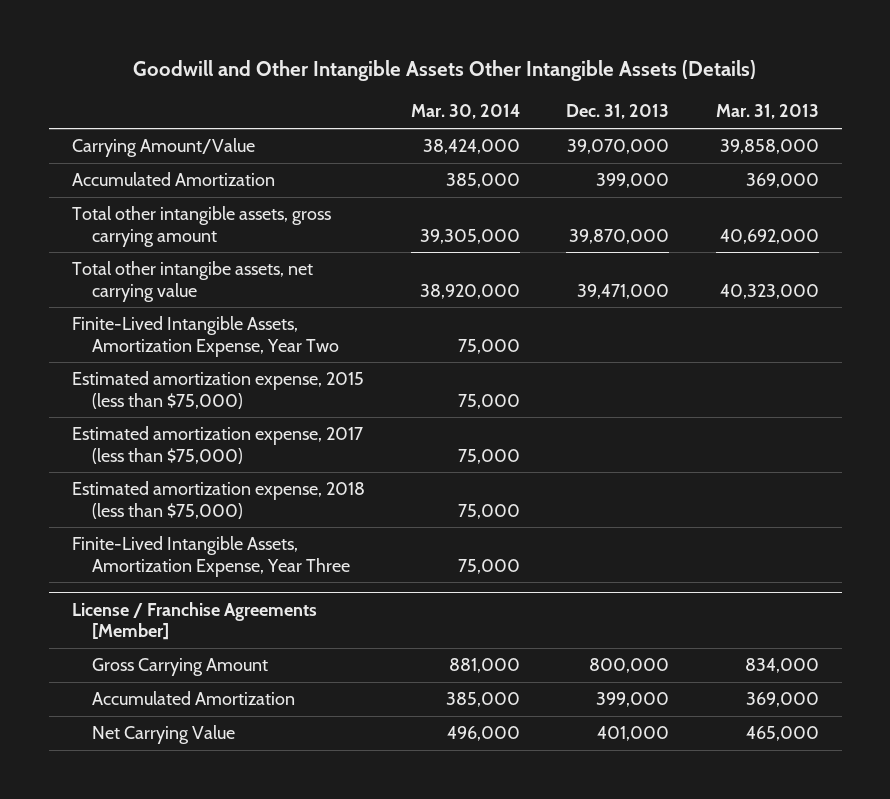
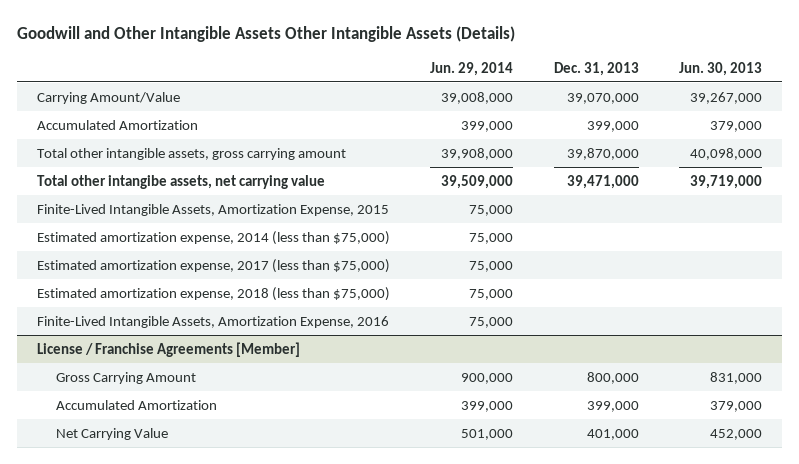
[411,104,521,120] Mar. 30, 2014 -> none
[715,104,819,120] Mar. 31, 2013 -> none
none -> [430,61,514,76] Jun. 29, 2014
none -> [678,61,762,76] Jun. 30, 2013
[71,316,339,357] Finite-Lived Intangible Assets, Amortization Expense, Year Two -> [36,203,389,216] Finite-Lived Intangible Assets, Amortization Expense, 2015
[71,371,364,409] Estimated amortization expense, 2015 (less than $75,000) -> [36,230,390,245] Estimated amortization expense, 2014 (less than $75,000)
[71,536,350,577] Finite-Lived Intangible Assets, Amortization Expense, Year Three -> [36,315,389,328] Finite-Lived Intangible Assets, Amortization Expense, 2016

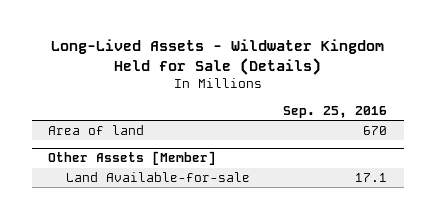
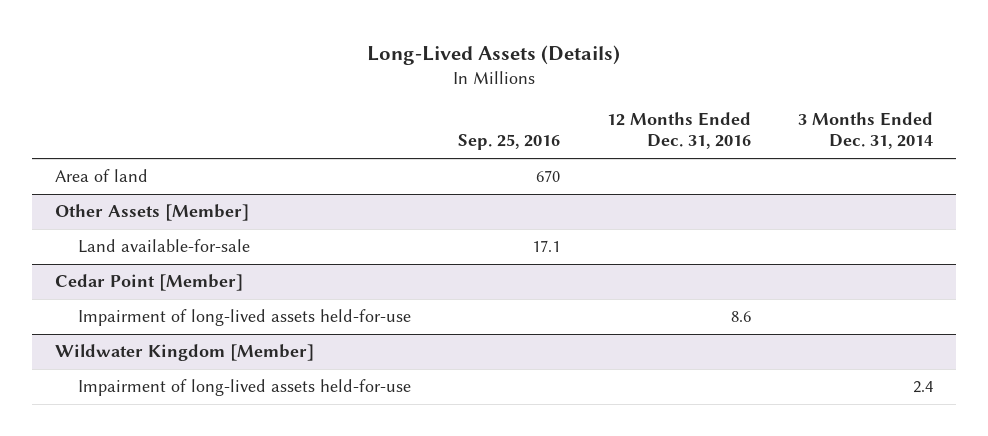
[50,39,384,76] Long-Lived Assets - Wildwater Kingdom Held for Sale (Details) -> [366,44,620,65] Long-Lived Assets (Details)
none -> [606,112,751,150] 12 Months Ended Dec. 31, 2016
none -> [797,112,933,150] 3 Months Ended Dec. 31, 2014
[65,172,250,183] Land Available-for-sale -> [78,239,251,254] Land available-for-sale
none -> [55,274,244,292] Cedar Point [Member]
none -> [78,309,412,327] Impairment of long-lived assets held-for-use
none -> [55,344,315,362] Wildwater Kingdom [Member]
none -> [78,379,412,397] Impairment of long-lived assets held-for-use

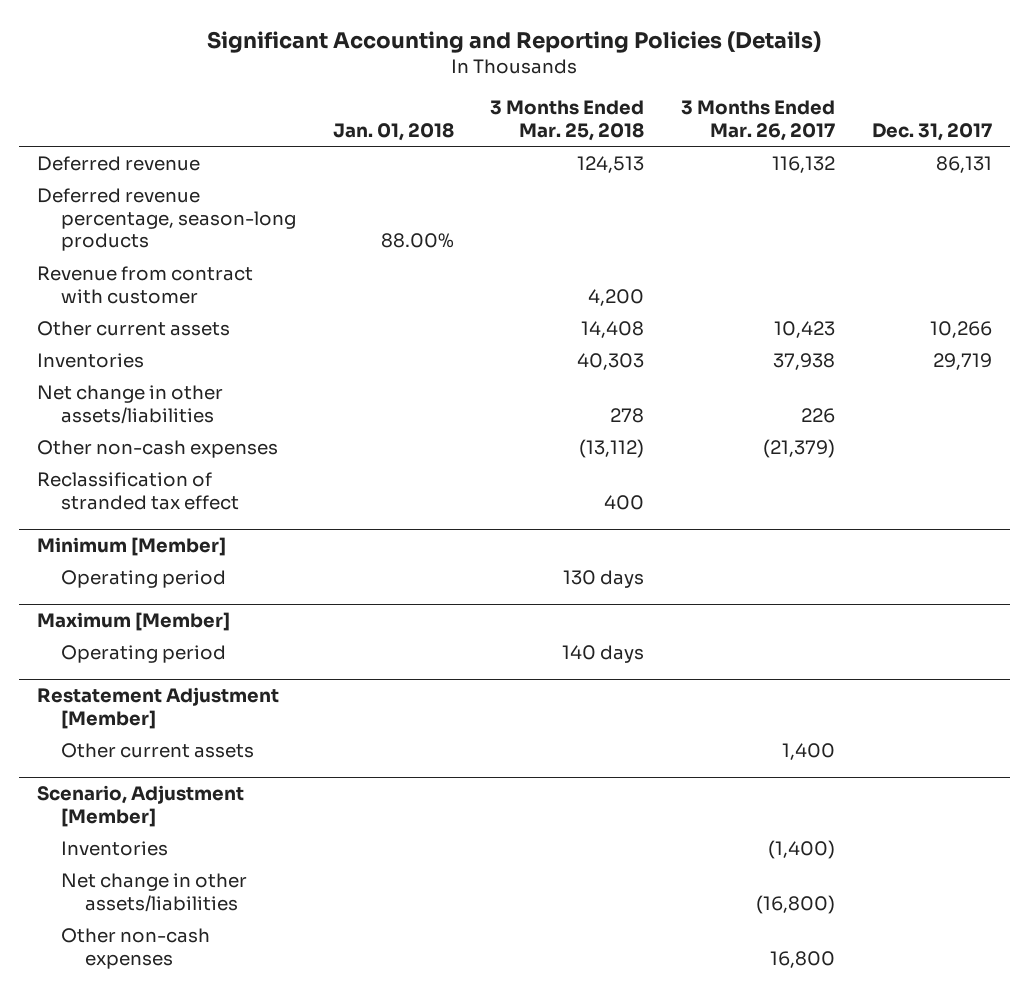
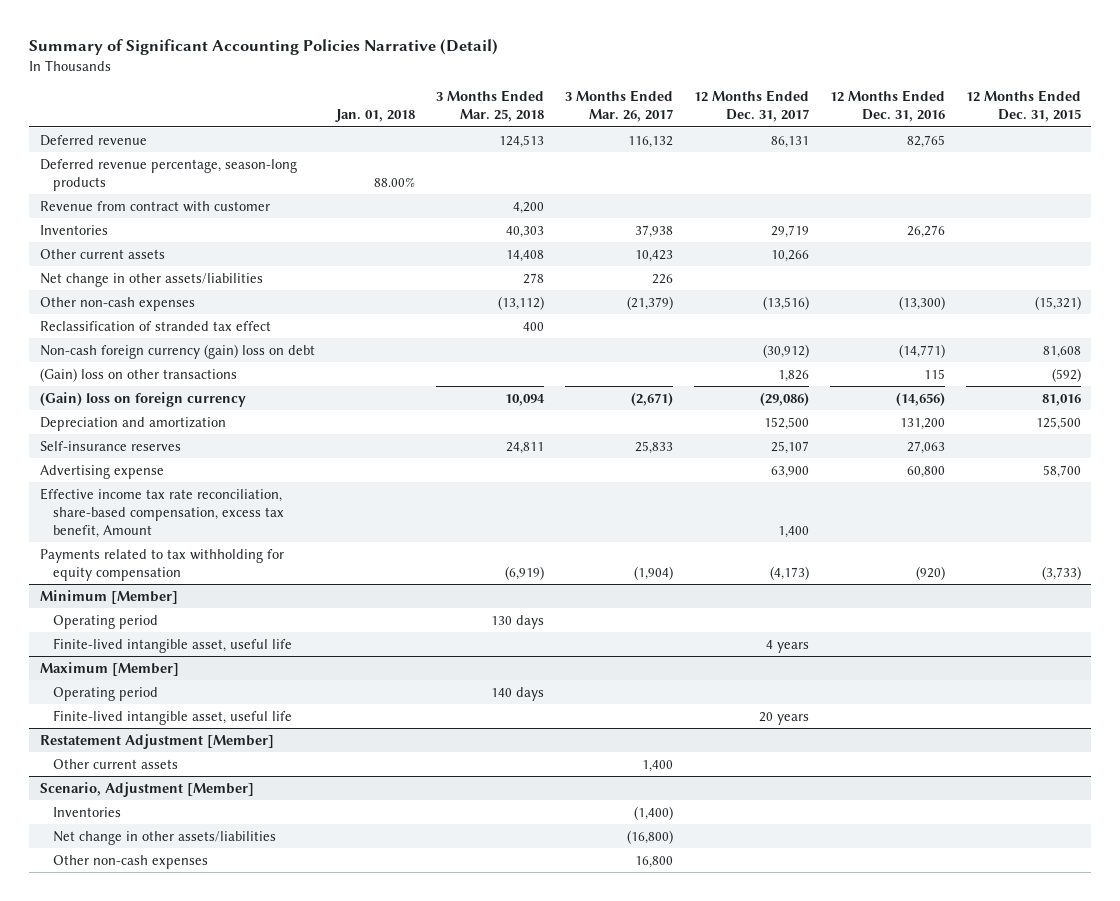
[207,30,822,53] Significant Accounting and Reporting Policies (Details) -> [28,39,498,56] Summary of Significant Accounting Policies Narrative (Detail)
[871,122,992,141] Dec. 31, 2017 -> none
none -> [693,90,809,123] 12 Months Ended Dec. 31, 2017
none -> [829,90,945,123] 12 Months Ended Dec. 31, 2016
none -> [965,90,1081,123] 12 Months Ended Dec. 31, 2015
[37,320,231,336] Other current assets -> [39,248,165,259] Other current assets
none -> [39,343,315,359] Non-cash foreign currency (gain) loss on debt
none -> [39,367,237,382] (Gain) loss on other transactions
none -> [39,391,246,407] (Gain) loss on foreign currency
none -> [39,416,226,431] Depreciation and amortization
none -> [39,440,181,451] Self-insurance reserves
none -> [39,464,164,479] Advertising expense
none -> [39,487,284,538] Effective income tax rate reconciliation, share-based compensation, excess tax benefit, Amount
none -> [39,548,284,581] Payments related to tax withholding for equity compensation
none -> [52,637,292,653] Finite-lived intangible asset, useful life
none -> [52,709,292,725] Finite-lived intangible asset, useful life

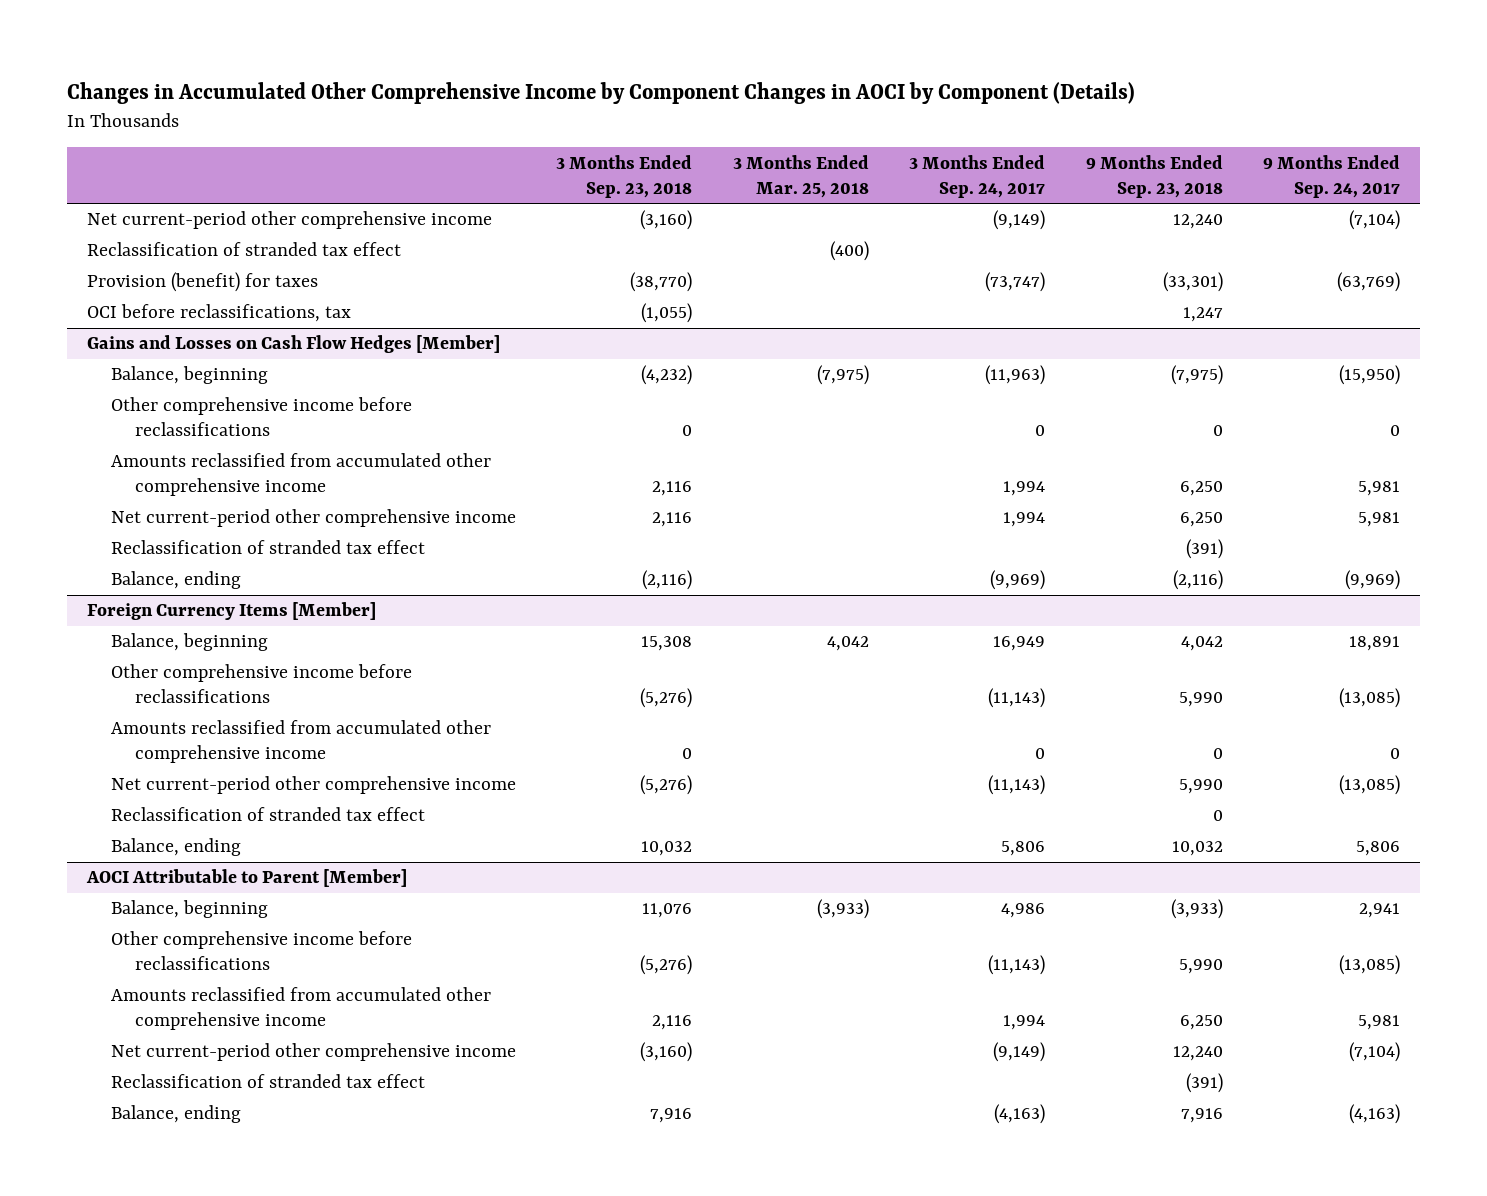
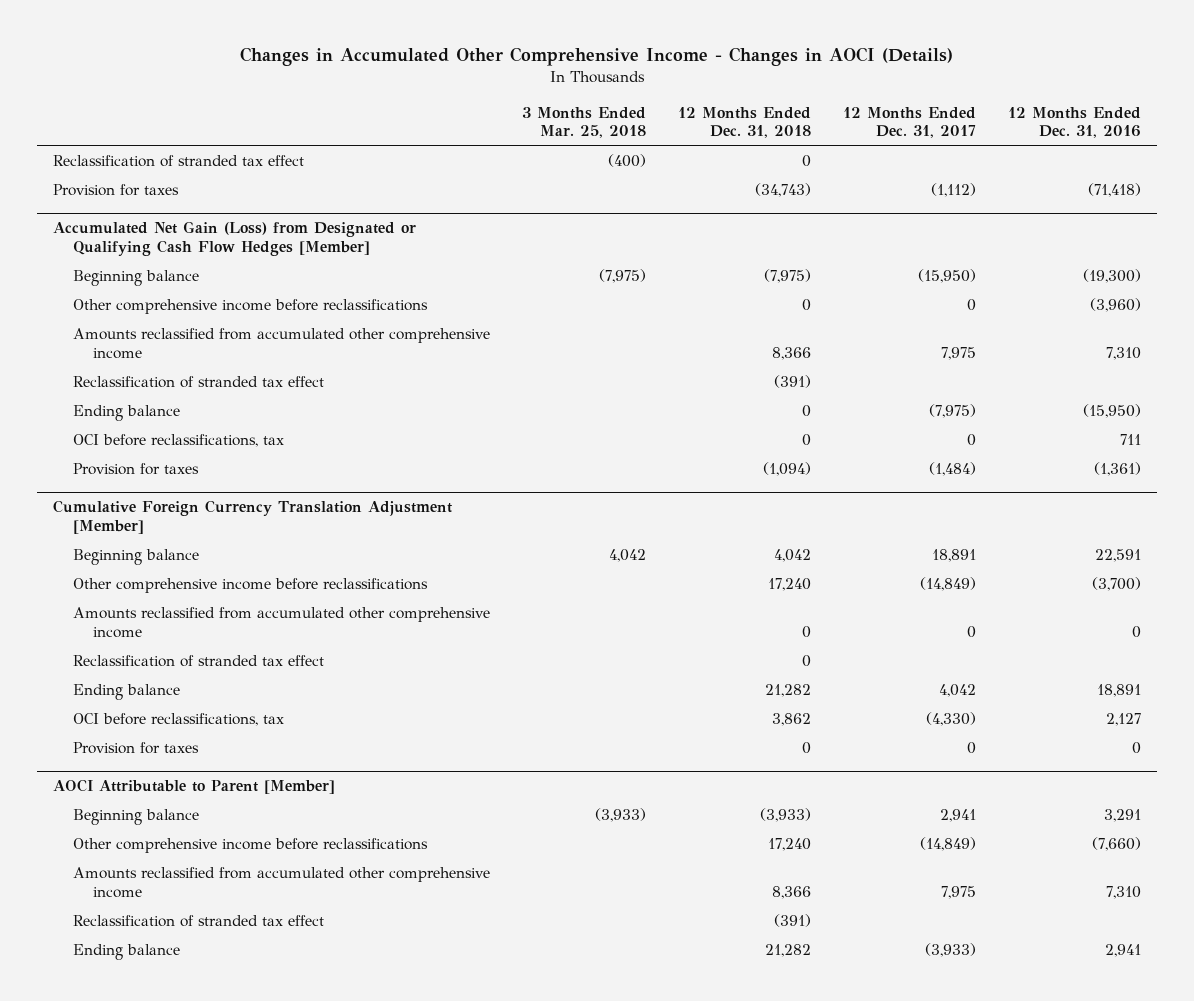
[66,81,1135,104] Changes in Accumulated Other Comprehensive Income by Component Changes in AOCI by Component (Details) -> [240,47,954,67] Changes in Accumulated Other Comprehensive Income - Changes in AOCI (Details)
[556,154,693,198] 3 Months Ended Sep. 23, 2018 -> none
[909,154,1046,198] 3 Months Ended Sep. 24, 2017 -> none
[1085,154,1223,198] 9 Months Ended Sep. 23, 2018 -> none
[1263,154,1401,198] 9 Months Ended Sep. 24, 2017 -> none
none -> [678,106,812,139] 12 Months Ended Dec. 31, 2018
none -> [843,106,977,139] 12 Months Ended Dec. 31, 2017
none -> [1008,106,1142,139] 12 Months Ended Dec. 31, 2016
[86,211,492,230] Net current-period other comprehensive income -> none
[86,304,351,323] OCI before reclassifications, tax -> none
[86,272,318,293] Provision (benefit) for taxes -> [53,183,180,196] Provision for taxes
[86,335,500,354] Gains and Losses on Cash Flow Hedges [Member] -> [53,221,417,256] Accumulated Net Gain (Loss) from Designated or Qualifying Cash Flow Hedges [Member]
[110,366,268,385] Balance, beginning -> [72,269,199,286] Beginning balance
[110,509,516,528] Net current-period other comprehensive income -> none
[110,571,241,590] Balance, ending -> [72,404,180,421] Ending balance
none -> [72,433,284,447] OCI before reclassifications, tax
none -> [72,462,199,475] Provision for taxes
[86,602,376,621] Foreign Currency Items [Member] -> [53,500,453,534] Cumulative Foreign Currency Translation Adjustment [Member]
[110,633,268,652] Balance, beginning -> [72,548,199,565] Beginning balance
[110,776,516,795] Net current-period other comprehensive income -> none
[110,838,241,857] Balance, ending -> [72,683,180,700] Ending balance
none -> [72,712,284,726] OCI before reclassifications, tax
none -> [72,741,199,754] Provision for taxes
[110,900,268,919] Balance, beginning -> [72,808,199,825] Beginning balance
[110,1043,516,1062] Net current-period other comprehensive income -> none
[110,1105,241,1124] Balance, ending -> [72,943,180,960] Ending balance

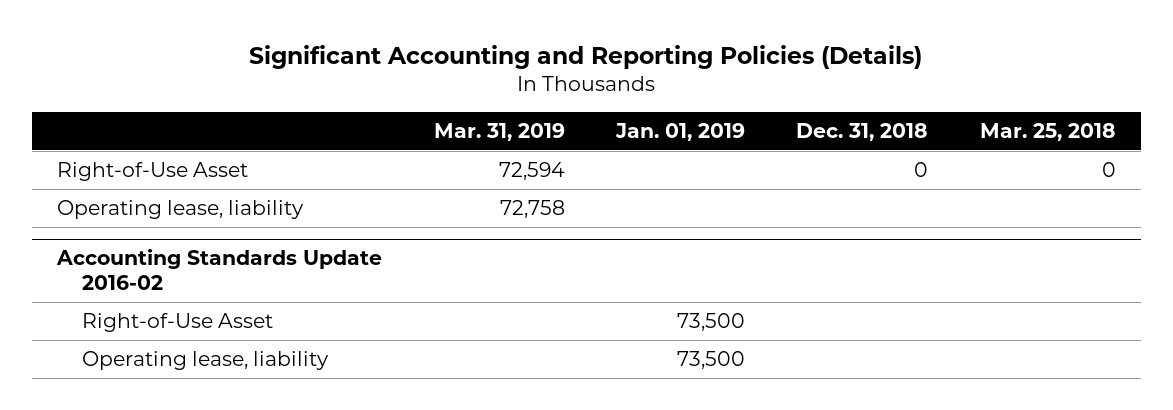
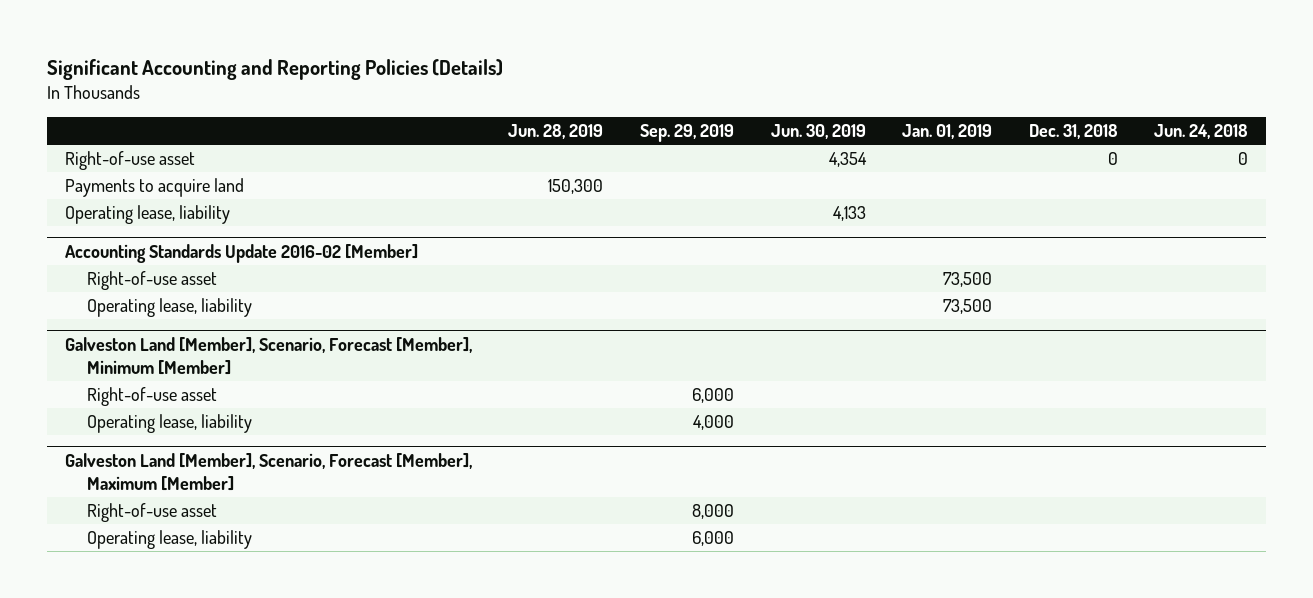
[433,123,565,142] Mar. 31, 2019 -> none
[979,123,1116,142] Mar. 25, 2018 -> none
none -> [508,124,604,140] Jun. 28, 2019
none -> [640,124,735,143] Sep. 29, 2019
none -> [770,124,866,140] Jun. 30, 2019
none -> [1154,124,1249,140] Jun. 24, 2018
[57,162,249,182] Right-of-Use Asset -> [64,151,195,171] Right-of-use asset
none -> [64,178,244,198] Payments to acquire land
[56,249,383,290] Accounting Standards Update 2016-02 -> [64,243,418,263] Accounting Standards Update 2016-02 [Member]
[82,313,274,333] Right-of-Use Asset -> [86,271,217,291] Right-of-use asset
none -> [64,336,472,375] Galveston Land [Member], Scenario, Forecast [Member], Minimum [Member]
none -> [86,387,217,407] Right-of-use asset
none -> [86,414,252,434] Operating lease, liability
none -> [64,452,472,491] Galveston Land [Member], Scenario, Forecast [Member], Maximum [Member]
none -> [86,503,217,523] Right-of-use asset
none -> [86,530,252,550] Operating lease, liability

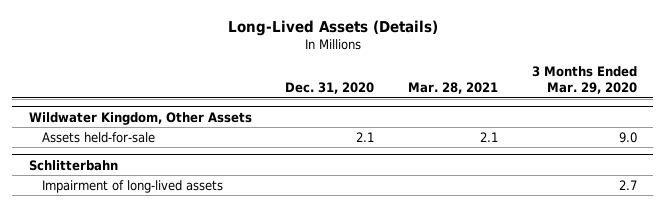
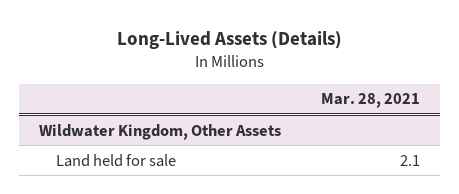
[285,82,375,95] Dec. 31, 2020 -> none
[531,66,637,95] 3 Months Ended Mar. 29, 2020 -> none
[28,159,118,171] Schlitterbahn -> none
[42,179,224,193] Impairment of long-lived assets -> none
[42,131,156,143] Assets held-for-sale -> [55,153,176,167] Land held for sale

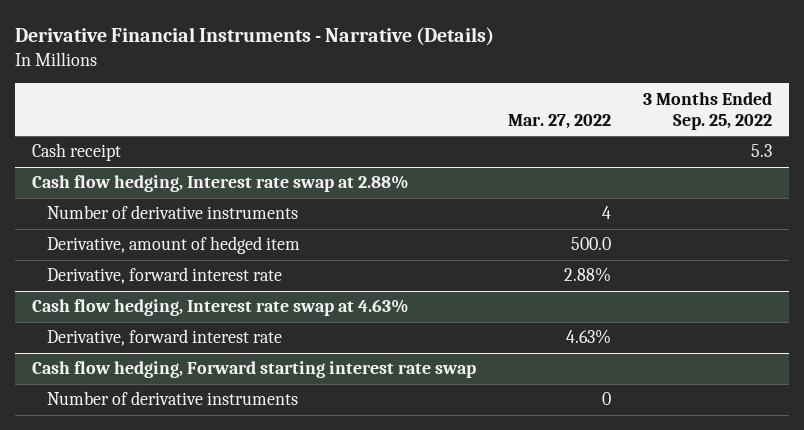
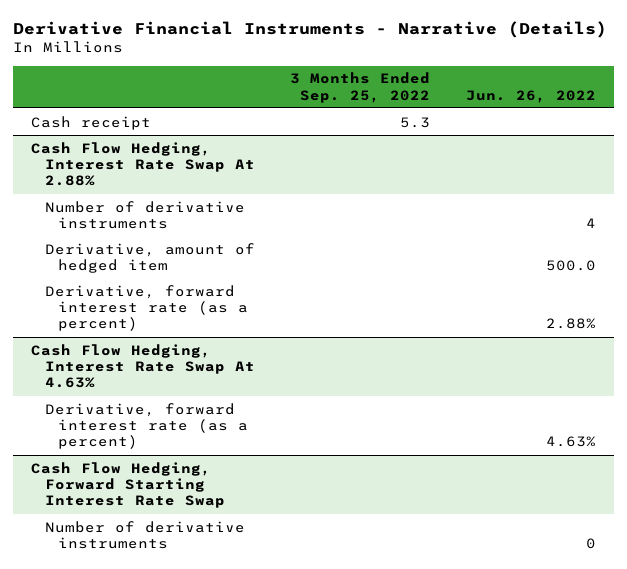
[507,113,611,129] Mar. 27, 2022 -> none
none -> [466,89,597,103] Jun. 26, 2022
[31,175,409,193] Cash flow hedging, Interest rate swap at 2.88% -> [31,141,255,187] Cash Flow Hedging, Interest Rate Swap At 2.88%
[47,267,283,285] Derivative, forward interest rate -> [44,284,249,332] Derivative, forward interest rate (as a percent)
[31,299,409,317] Cash flow hedging, Interest rate swap at 4.63% -> [31,343,255,389] Cash Flow Hedging, Interest Rate Swap At 4.63%
[47,329,283,347] Derivative, forward interest rate -> [44,402,249,450] Derivative, forward interest rate (as a percent)
[31,361,476,379] Cash flow hedging, Forward starting interest rate swap -> [31,461,225,509] Cash Flow Hedging, Forward Starting Interest Rate Swap

